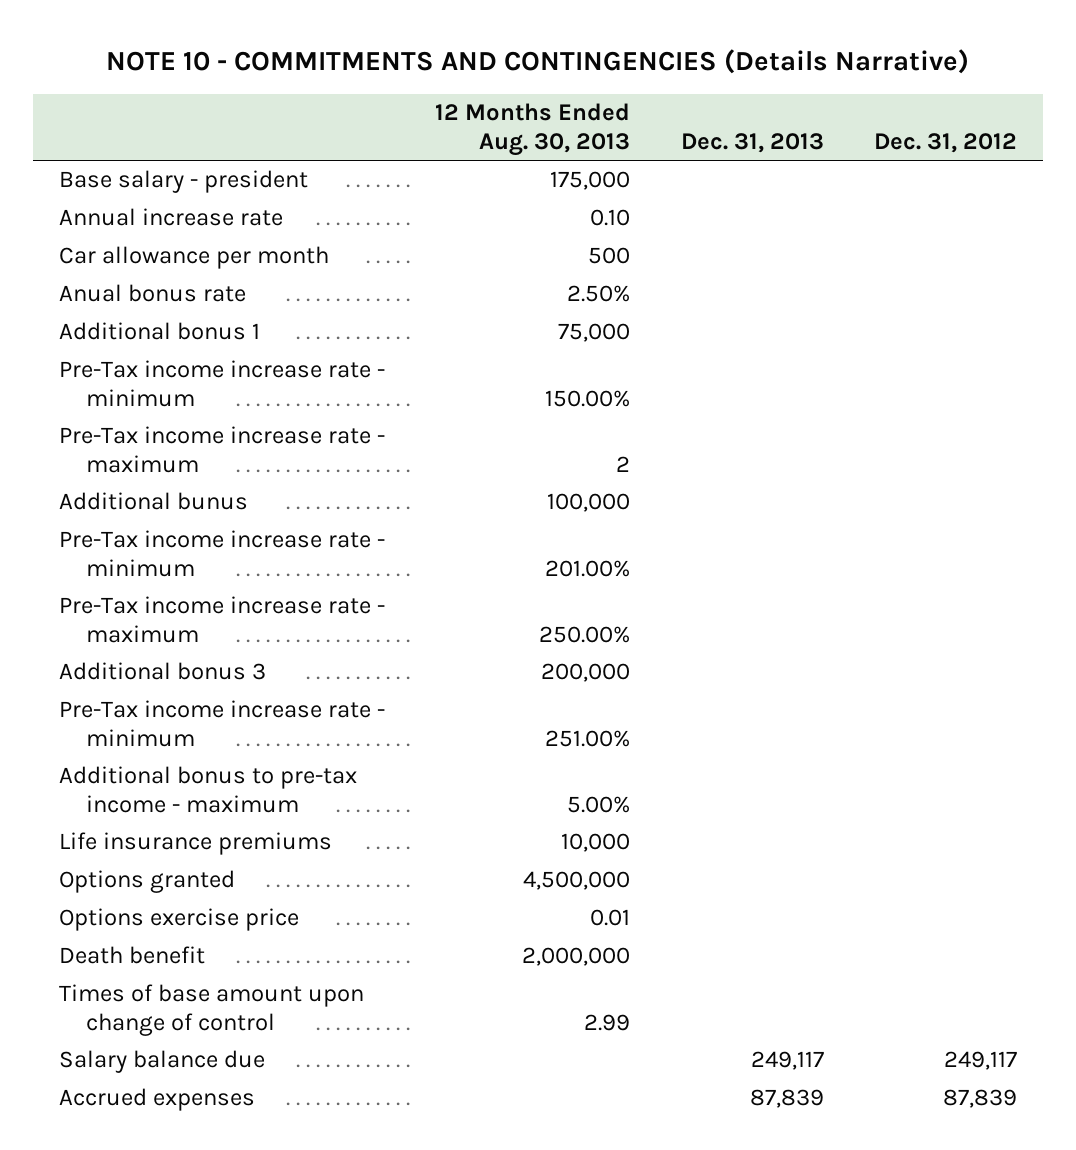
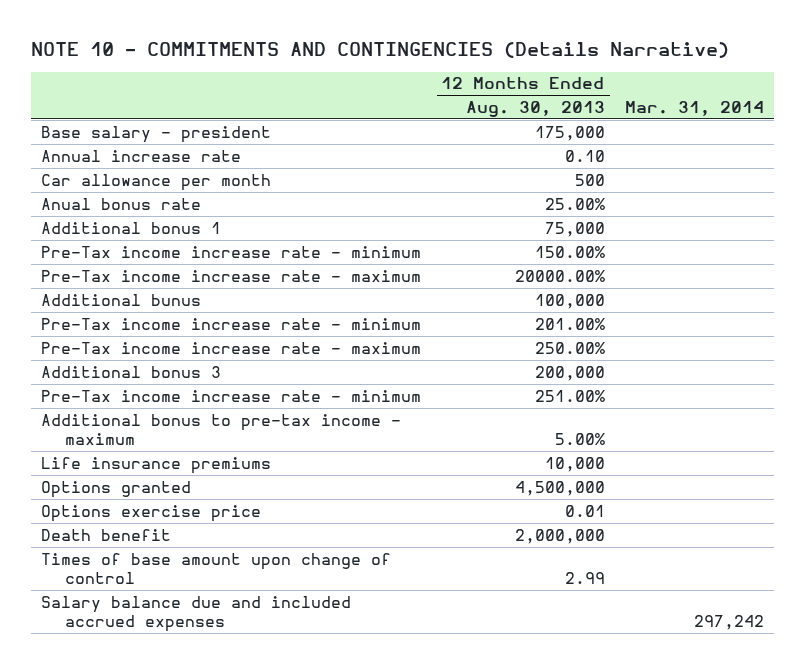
[680,133,824,154] Dec. 31, 2013 -> none
[874,133,1018,154] Dec. 31, 2012 -> none
none -> [624,100,764,116] Mar. 31, 2014
[567,285,631,303] 2.50% -> [544,197,605,210] 25.00%
[616,456,631,473] 2 -> [514,269,605,282] 20000.00%
[58,1050,265,1074] Salary balance due -> none
[58,1088,255,1112] Accrued expenses -> [41,595,352,633] Salary balance due and included accrued expenses

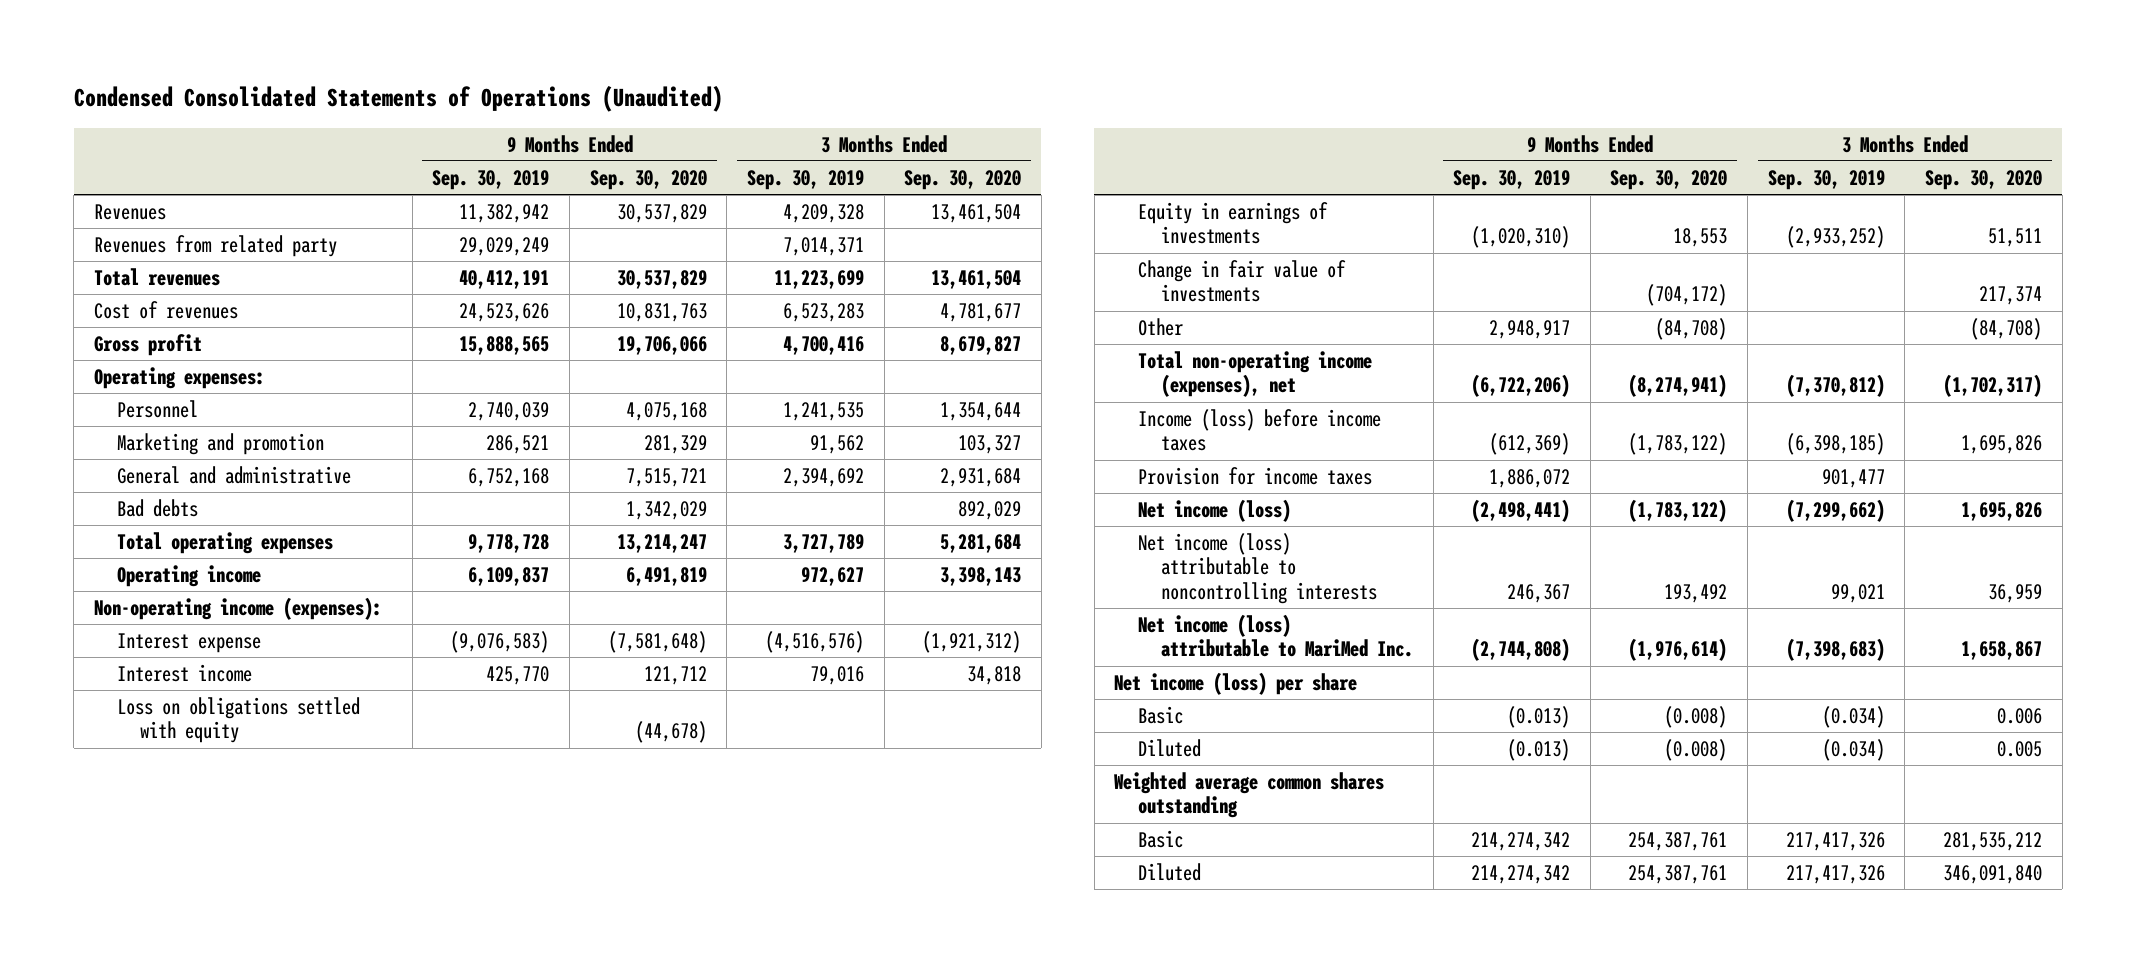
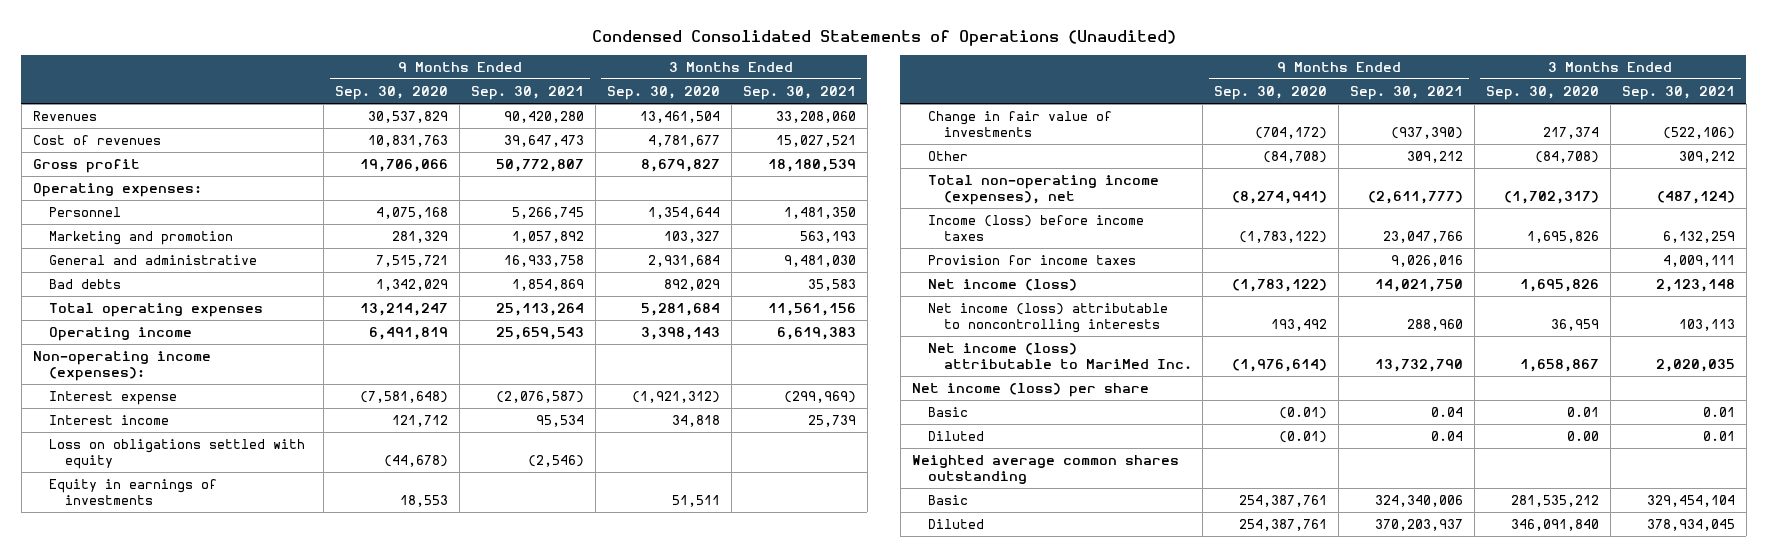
[432,169,550,190] Sep. 30, 2019 -> none
[747,169,865,190] Sep. 30, 2019 -> none
none -> [471,86,585,101] Sep. 30, 2021
none -> [742,86,856,101] Sep. 30, 2021
[93,235,337,258] Revenues from related party -> none
[93,268,220,287] Total revenues -> none
[1664,706,1728,729] (0.008) -> [1279,407,1328,420] (0.01)
[1996,708,2042,725] 0.006 -> [1567,407,1600,418] 0.01
[1664,739,1728,762] (0.008) -> [1279,431,1328,444] (0.01)
[1996,741,2042,758] 0.005 -> [1567,431,1600,442] 0.00

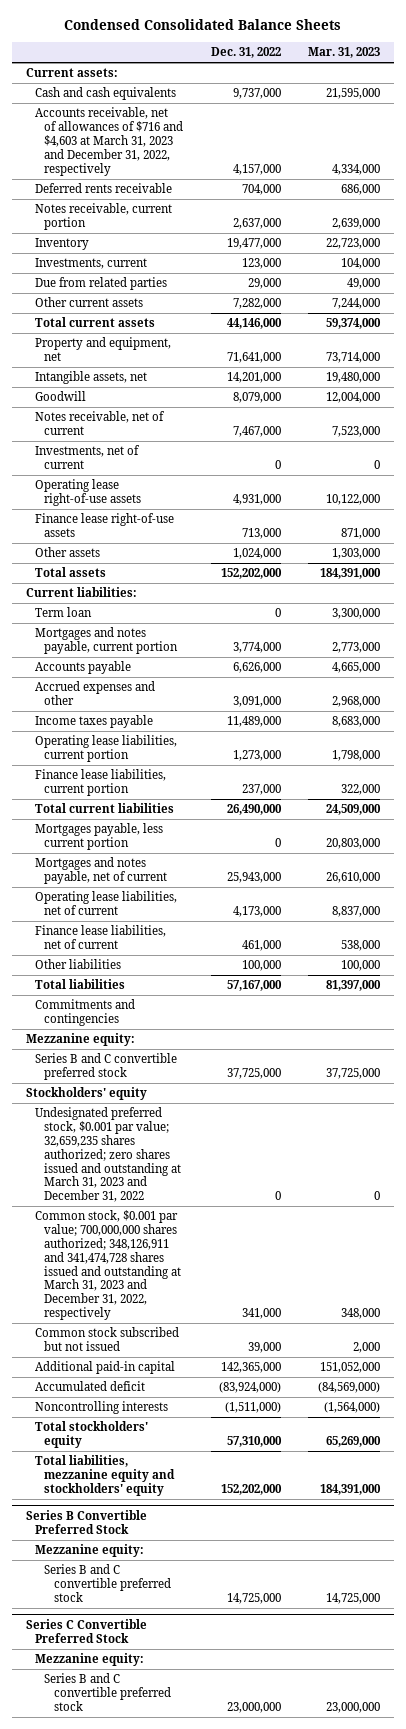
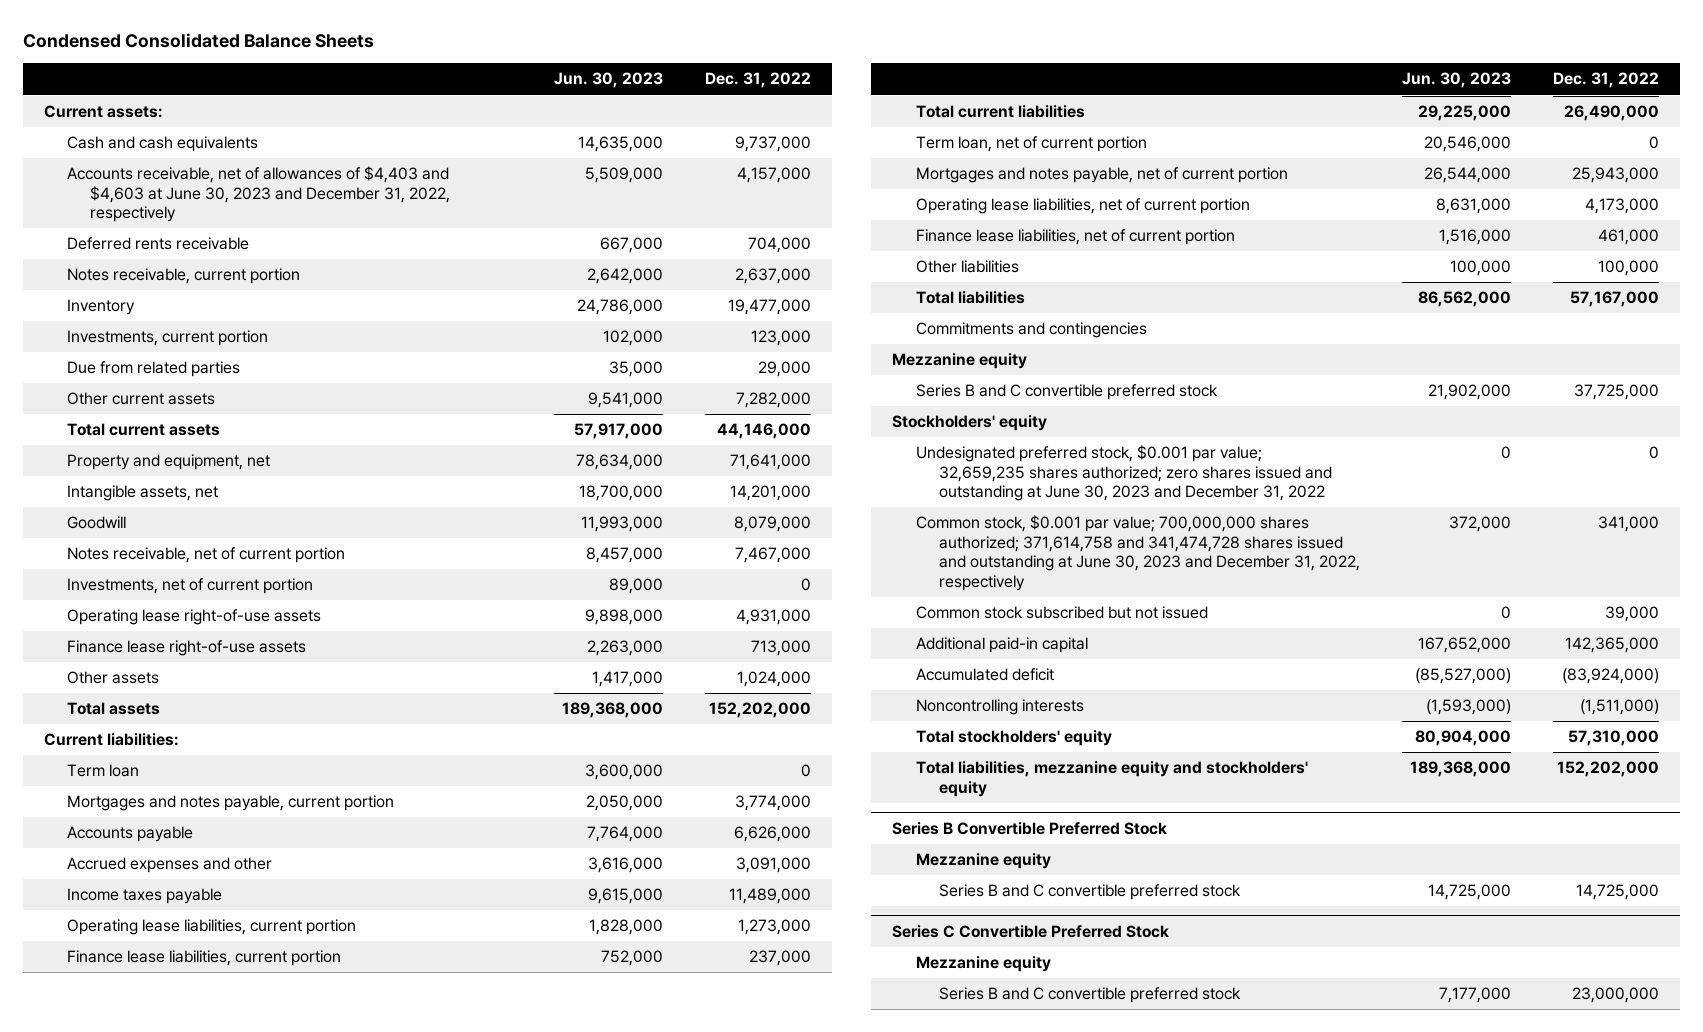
[308,47,381,59] Mar. 31, 2023 -> none
none -> [553,72,663,89] Jun. 30, 2023
[35,107,184,176] Accounts receivable, net of allowances of $716 and $4,603 at March 31, 2023 and December 31, 2022, respectively -> [67,166,451,223] Accounts receivable, net of allowances of $4,403 and $4,603 at June 30, 2023 and December 31, 2022, respectively
[35,258,148,270] Investments, current -> [67,330,269,347] Investments, current portion
[35,411,166,436] Notes receivable, net of current -> [67,547,346,564] Notes receivable, net of current portion
[35,445,141,470] Investments, net of current -> [67,578,314,595] Investments, net of current portion
[35,823,164,851] Mortgages payable, less current portion -> [915,136,1147,153] Term loan, net of current portion
[35,857,168,885] Mortgages and notes payable, net of current -> [915,167,1288,184] Mortgages and notes payable, net of current portion
[35,891,178,916] Operating lease liabilities, net of current -> [915,198,1250,215] Operating lease liabilities, net of current portion
[35,925,167,950] Finance lease liabilities, net of current -> [915,229,1235,246] Finance lease liabilities, net of current portion
[25,1033,135,1047] Mezzanine equity: -> [892,353,1028,370] Mezzanine equity
[35,1107,182,1203] Undesignated preferred stock, $0.001 par value; 32,659,235 shares authorized; zero shares issued and outstanding at March 31, 2023 and December 31, 2022 -> [915,445,1332,502] Undesignated preferred stock, $0.001 par value; 32,659,235 shares authorized; zero shares issued and outstanding at June 30, 2023 and December 31, 2022
[35,1210,182,1321] Common stock, $0.001 par value; 700,000,000 shares authorized; 348,126,911 and 341,474,728 shares issued and outstanding at March 31, 2023 and December 31, 2022, respectively -> [915,515,1360,591] Common stock, $0.001 par value; 700,000,000 shares authorized; 371,614,758 and 341,474,728 shares issued and outstanding at June 30, 2023 and December 31, 2022, respectively
[35,1544,145,1558] Mezzanine equity: -> [915,853,1051,870] Mezzanine equity
[35,1653,145,1667] Mezzanine equity: -> [915,956,1051,973] Mezzanine equity

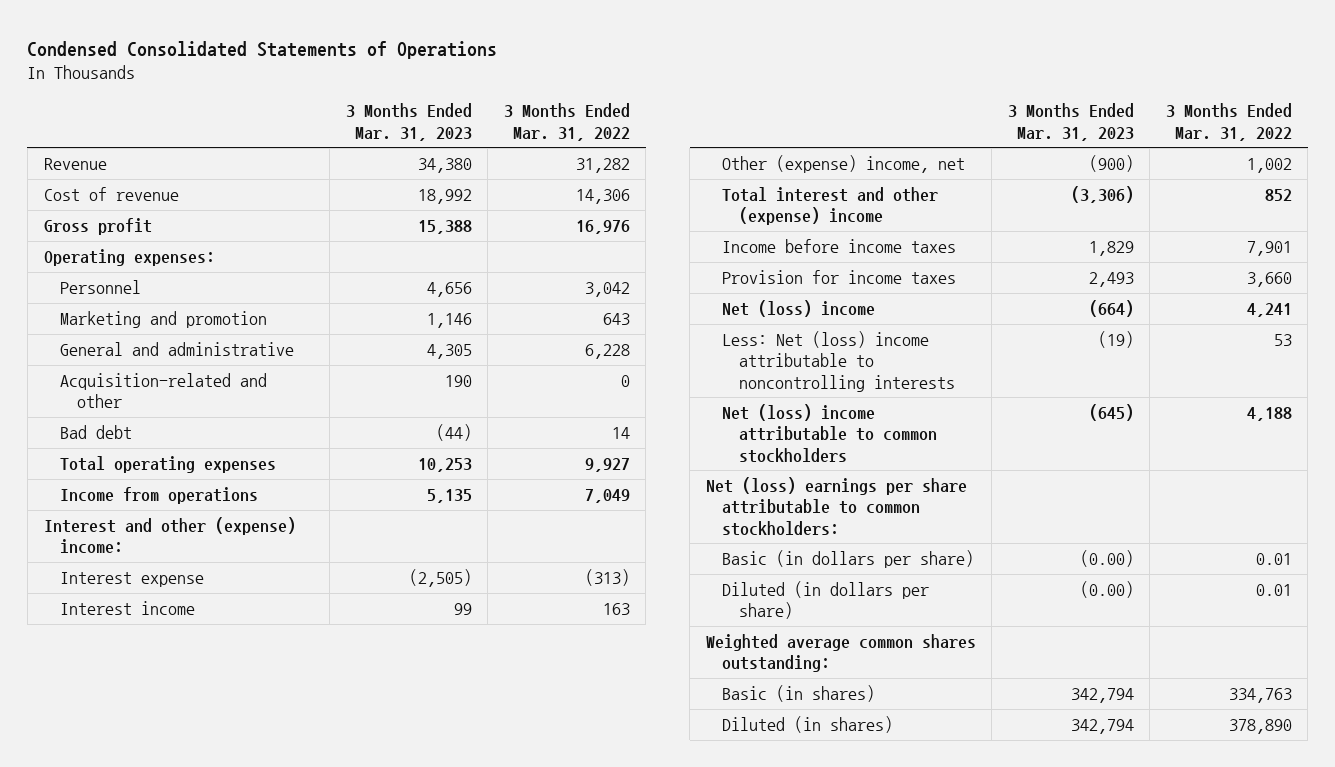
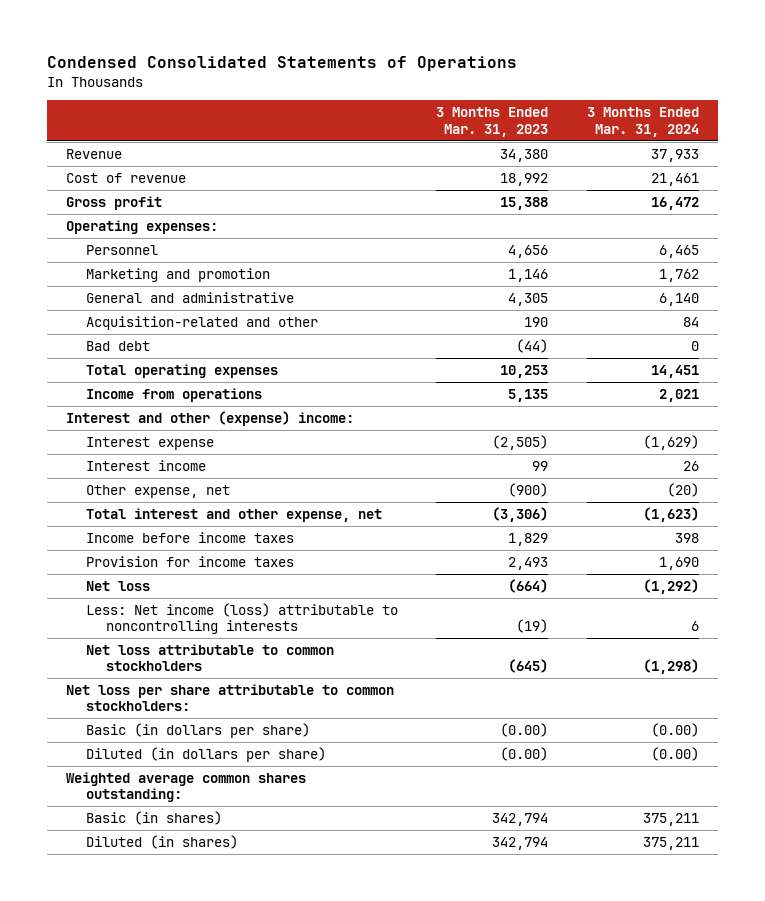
[503,103,630,141] 3 Months Ended Mar. 31, 2022 -> none
none -> [586,107,699,137] 3 Months Ended Mar. 31, 2024
[722,154,966,173] Other (expense) income, net -> [86,484,231,498] Other expense, net
[722,186,939,226] Total interest and other (expense) income -> [86,507,383,522] Total interest and other expense, net
[722,299,876,317] Net (loss) income -> [86,580,151,591] Net loss
[722,330,956,392] Less: Net (loss) income attributable to noncontrolling interests -> [86,602,399,635] Less: Net income (loss) attributable to noncontrolling interests
[722,403,938,463] Net (loss) income attributable to common stockholders -> [86,643,335,672] Net loss attributable to common stockholders
[705,476,967,536] Net (loss) earnings per share attributable to common stockholders: -> [66,683,395,712] Net loss per share attributable to common stockholders:

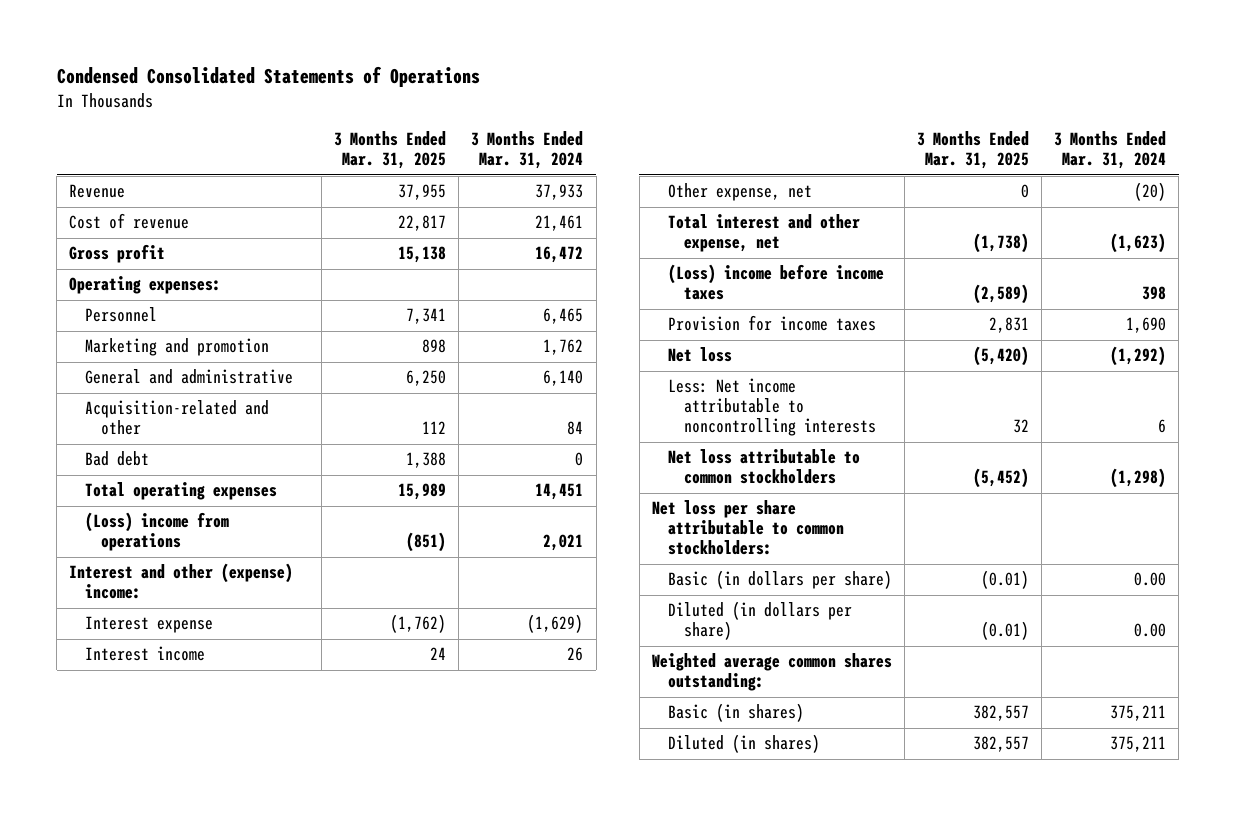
[436,107,549,137] 3 Months Ended Mar. 31, 2023 -> none
none -> [334,131,447,170] 3 Months Ended Mar. 31, 2025
[86,387,263,402] Income from operations -> [85,512,230,552] (Loss) income from operations
[86,531,295,543] Income before income taxes -> [667,264,884,301] (Loss) income before income taxes
[86,602,399,635] Less: Net income (loss) attributable to noncontrolling interests -> [667,378,877,437] Less: Net income attributable to noncontrolling interests
[650,722,699,737] (0.00) -> [1134,572,1167,587] 0.00
[650,746,699,761] (0.00) -> [1134,623,1167,638] 0.00

